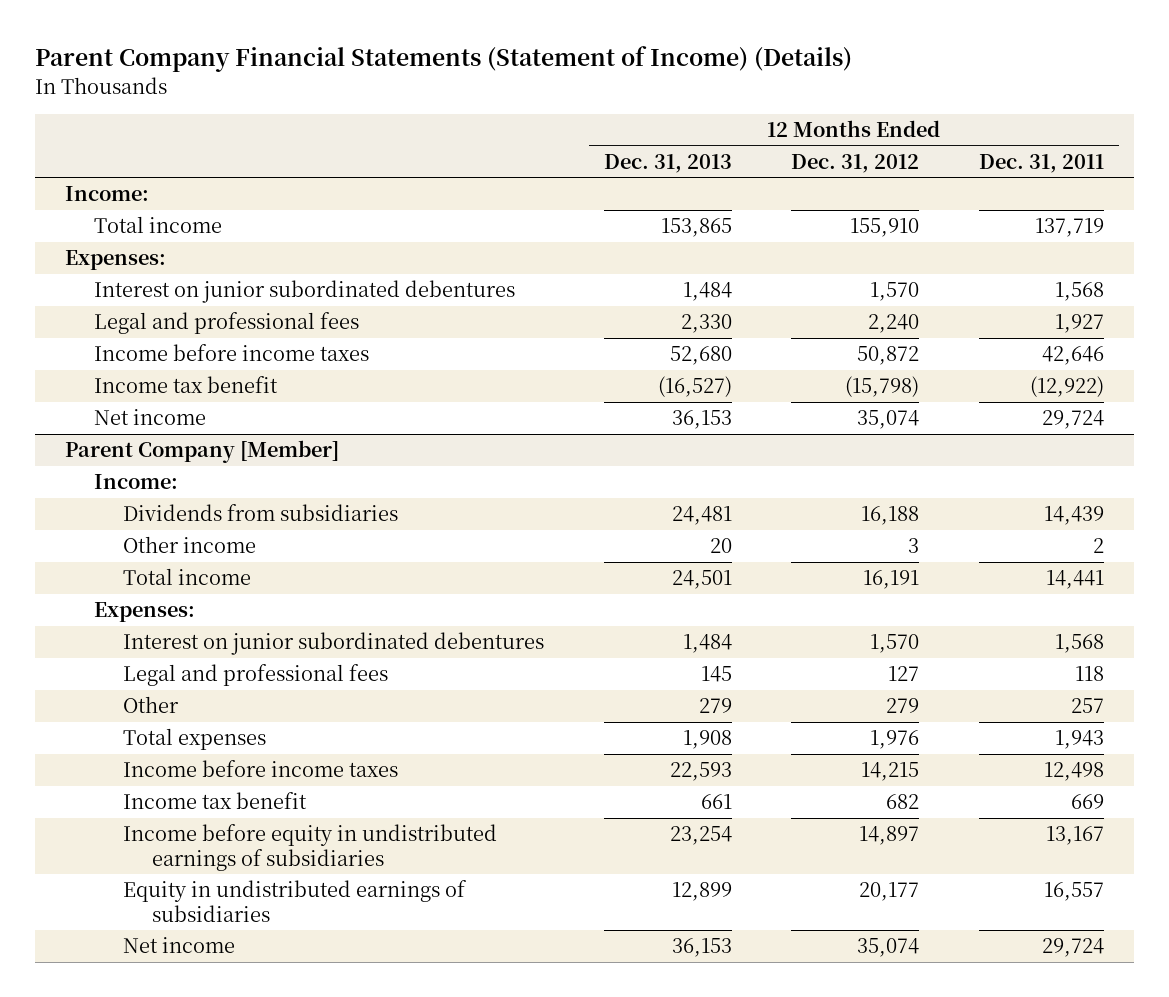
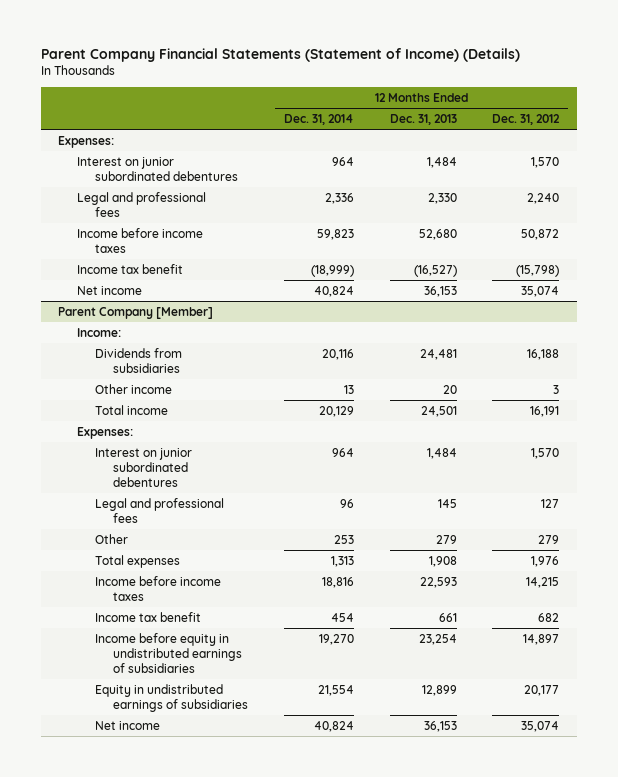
[978,153,1104,173] Dec. 31, 2011 -> none
none -> [283,114,354,126] Dec. 31, 2014
[65,186,150,202] Income: -> none
[93,216,222,234] Total income -> none

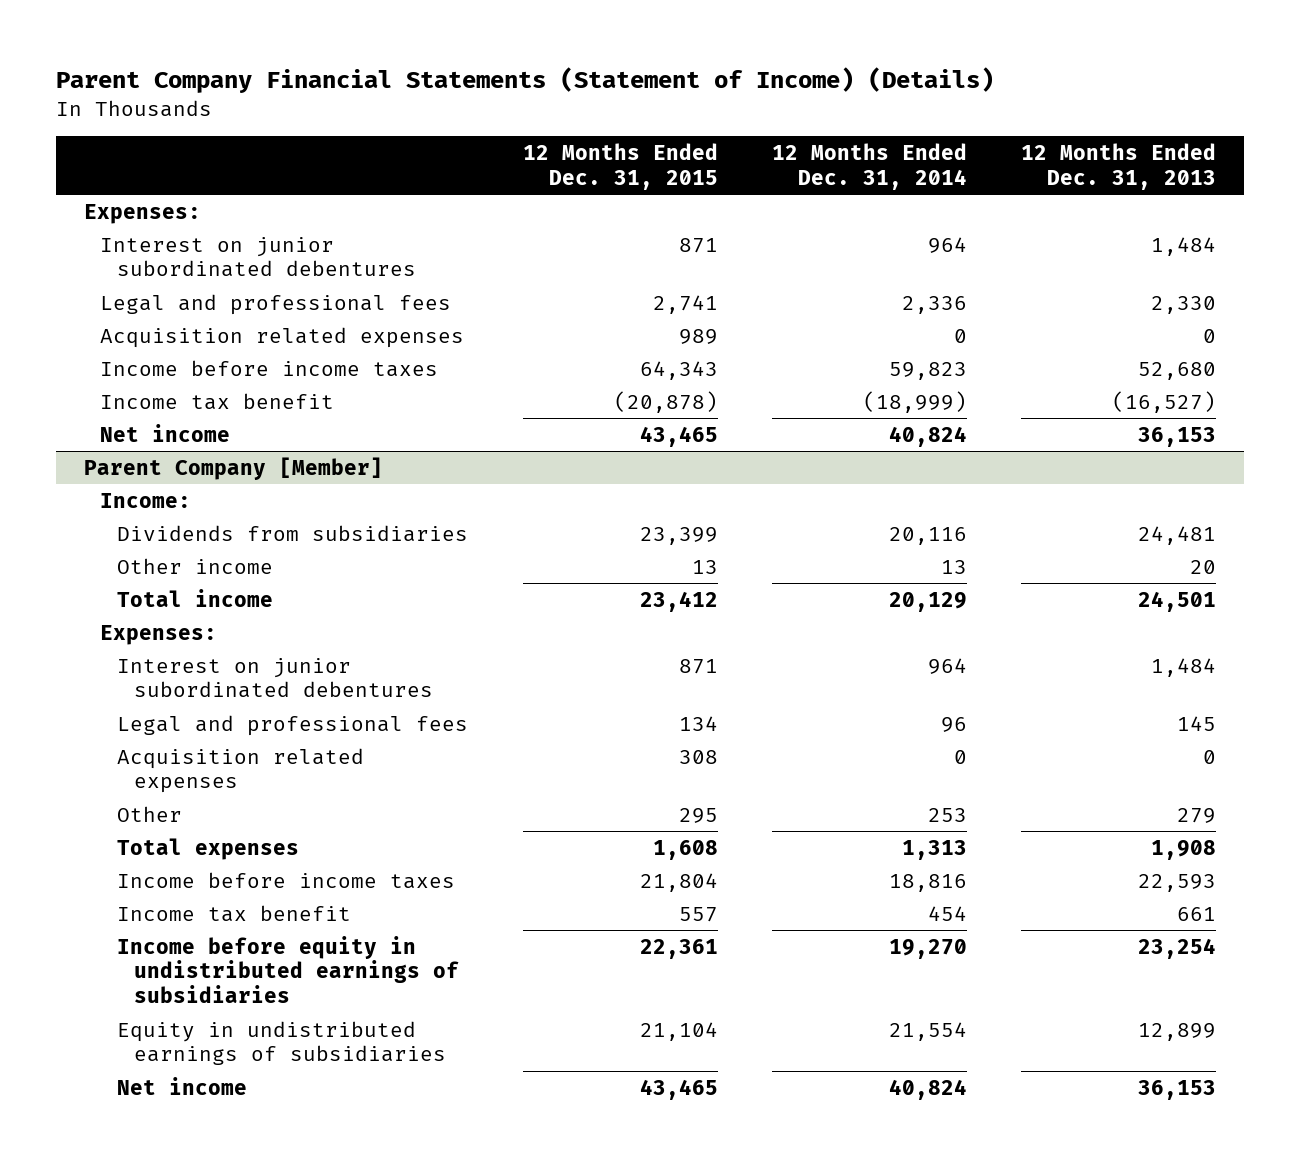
[492,114,561,126] Dec. 31, 2012 -> none
none -> [522,143,718,190] 12 Months Ended Dec. 31, 2015
none -> [100,326,465,348] Acquisition related expenses
none -> [117,747,365,794] Acquisition related expenses

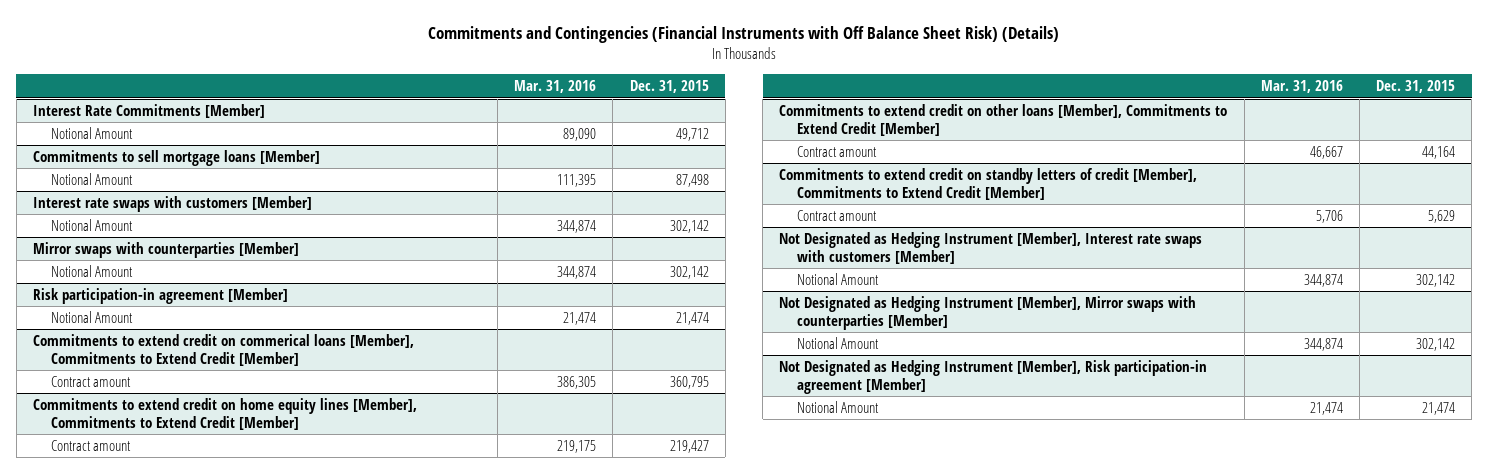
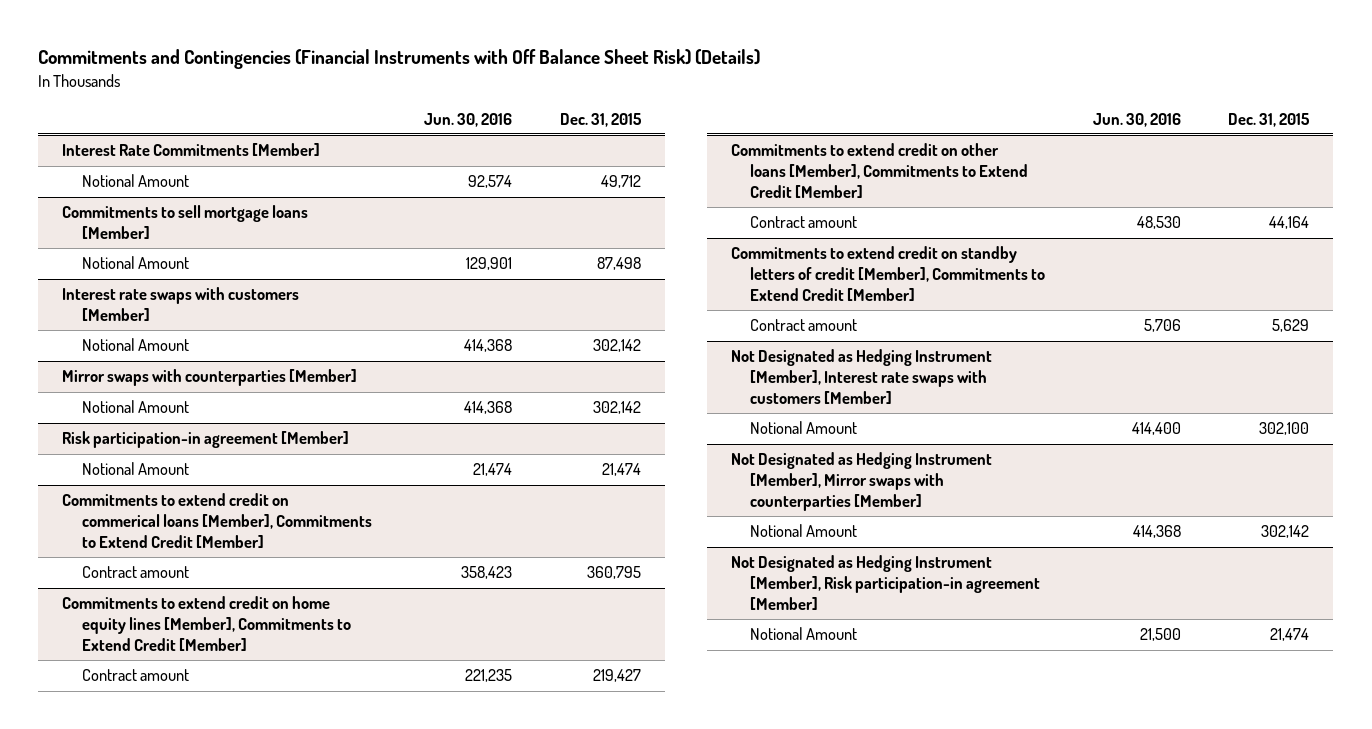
[514,80,597,94] Mar. 31, 2016 -> none
none -> [424,112,513,127] Jun. 30, 2016
[1416,273,1456,287] 302,142 -> [1259,422,1310,436] 302,100

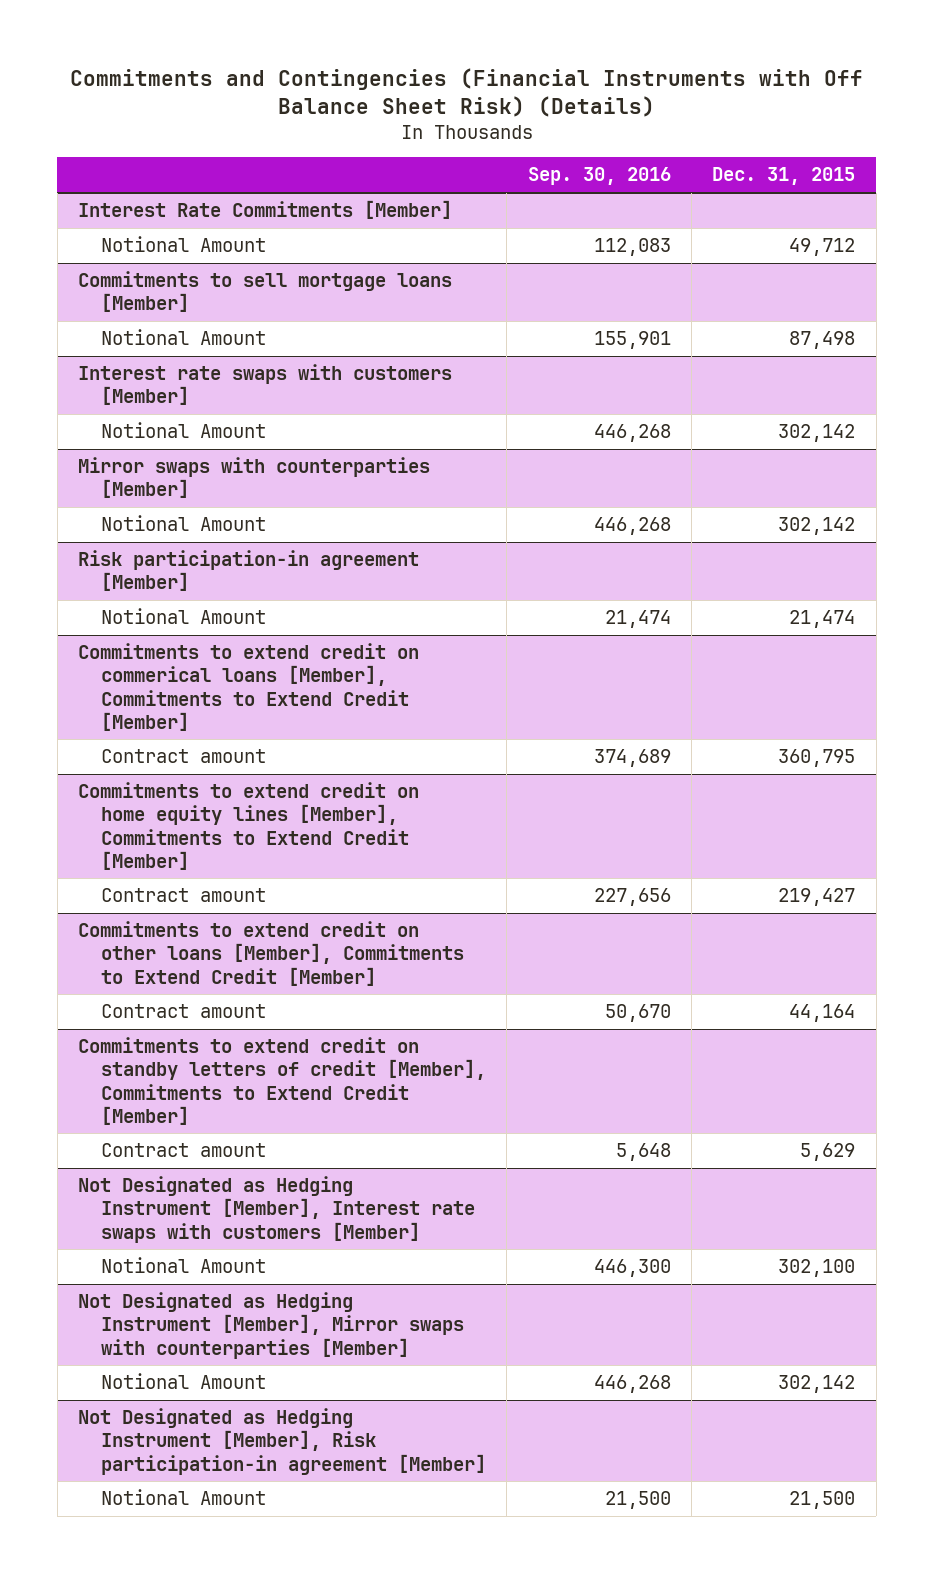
[424,112,513,127] Jun. 30, 2016 -> none
none -> [527,167,671,186] Sep. 30, 2016
[1270,628,1310,642] 21,474 -> [789,1491,856,1510] 21,500

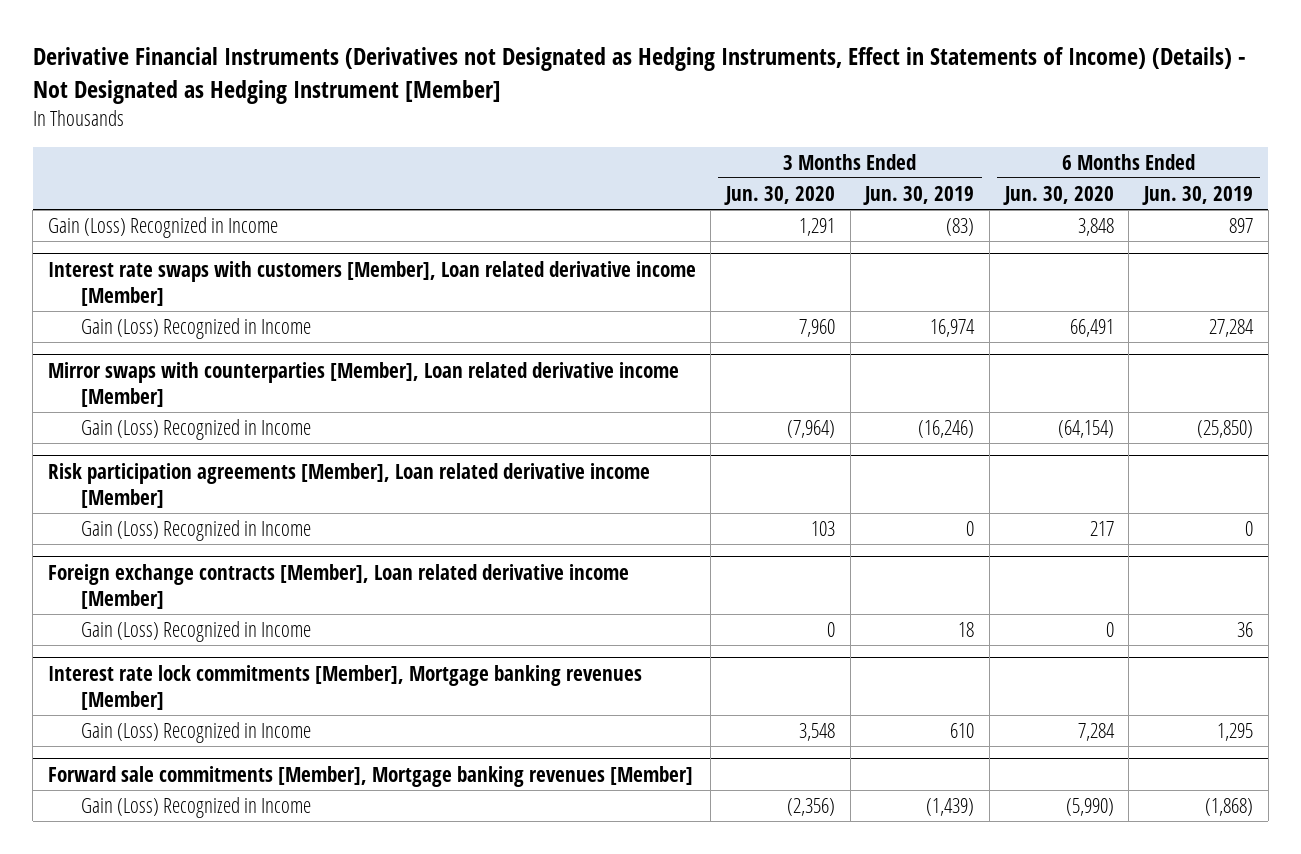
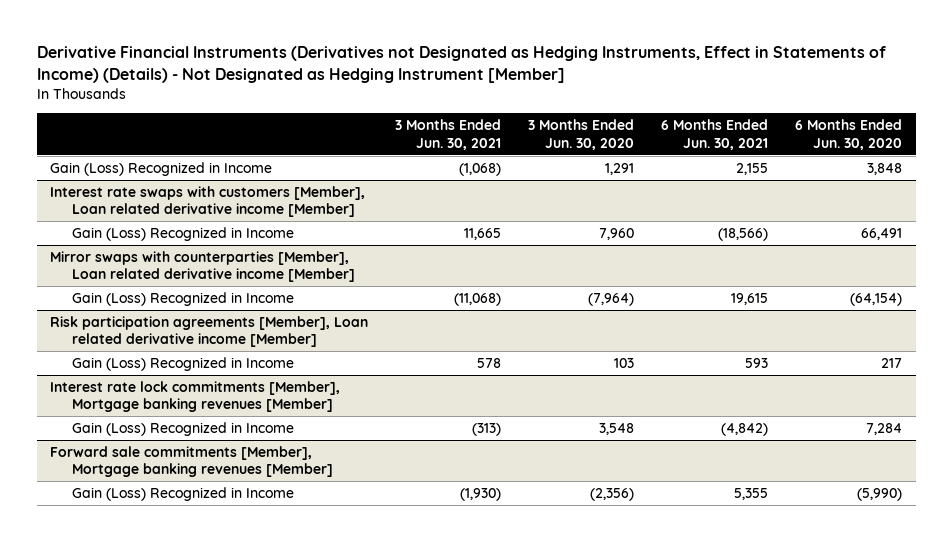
[863,185,975,205] Jun. 30, 2019 -> none
[1141,185,1253,205] Jun. 30, 2019 -> none
none -> [395,119,502,150] 3 Months Ended Jun. 30, 2021
none -> [661,119,769,150] 6 Months Ended Jun. 30, 2021
[47,563,629,609] Foreign exchange contracts [Member], Loan related derivative income [Member] -> none
[81,621,312,643] Gain (Loss) Recognized in Income -> none

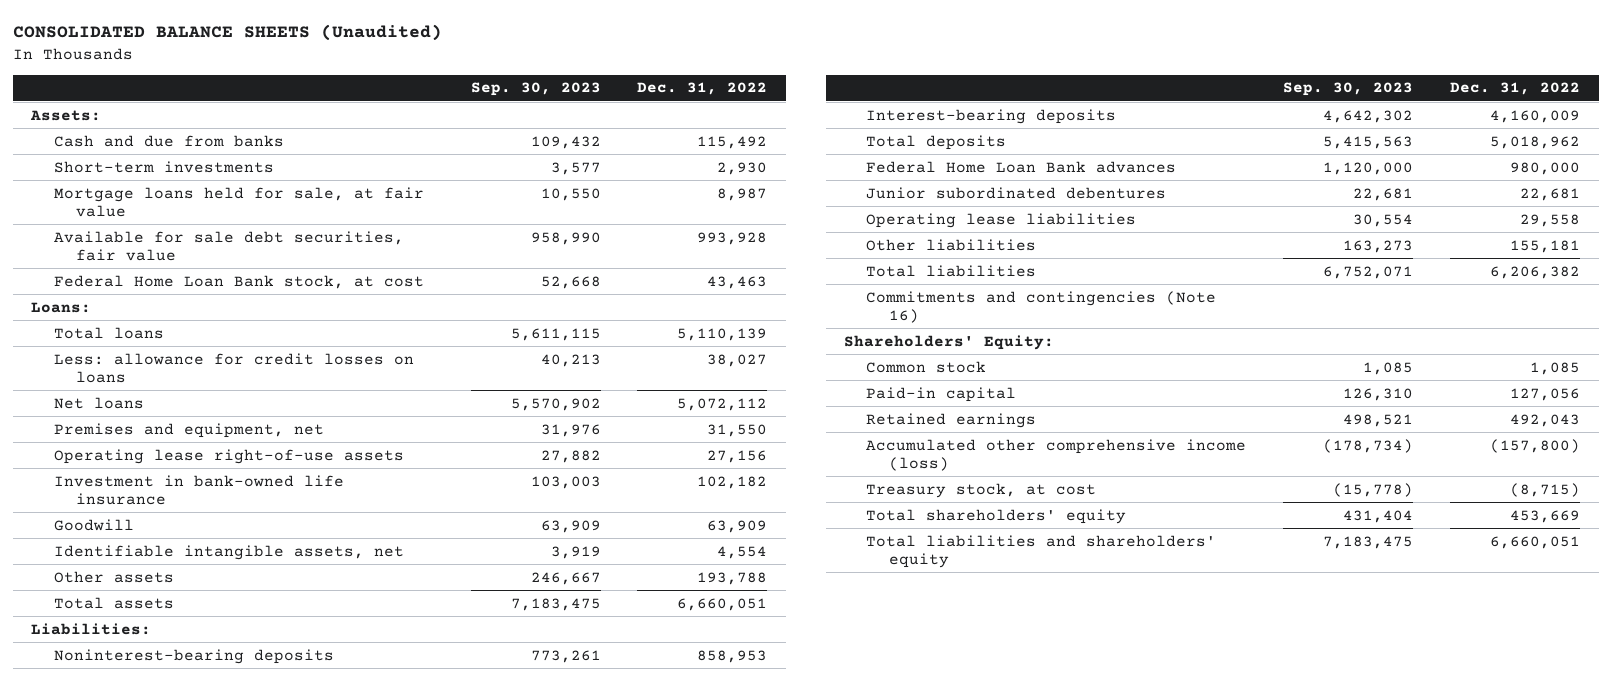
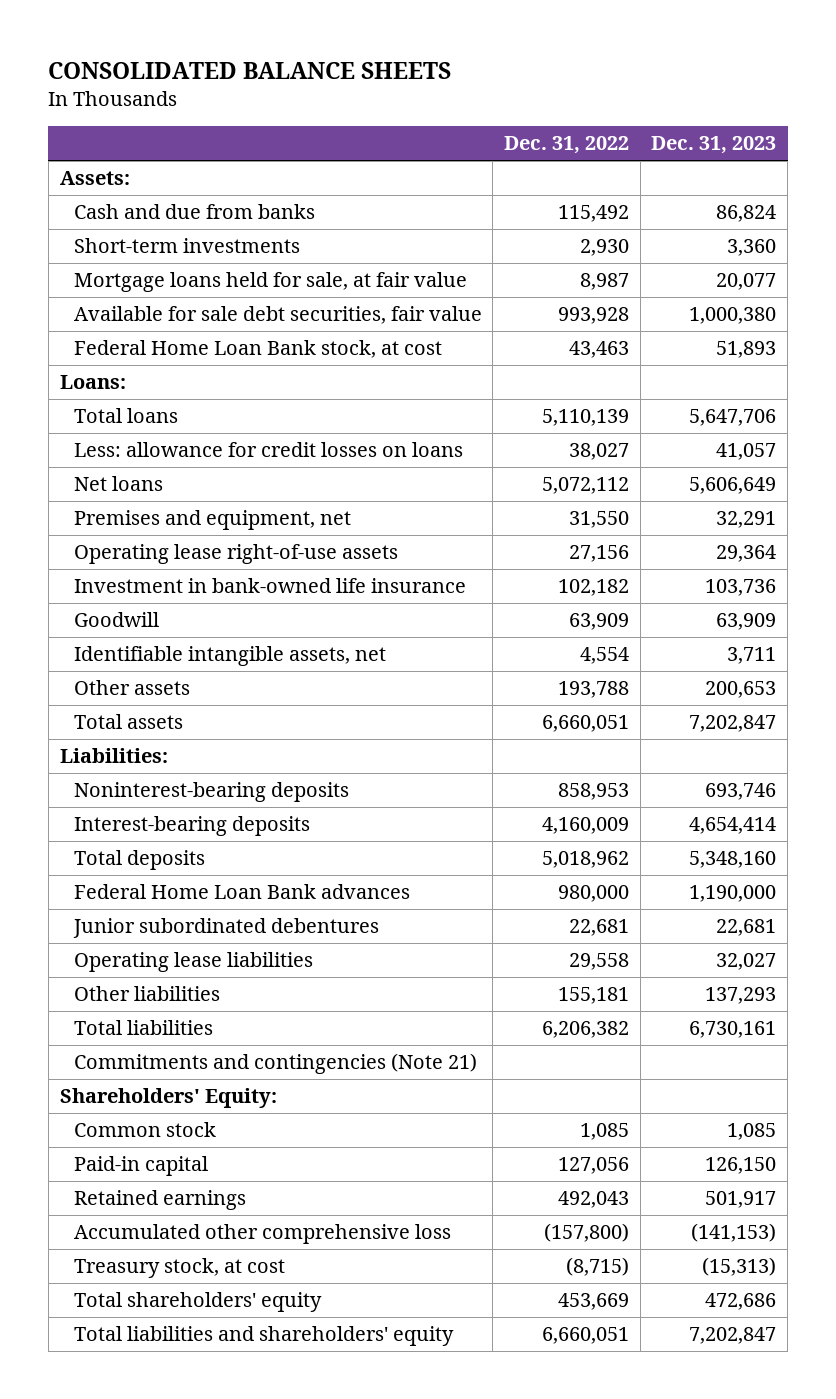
[12,24,442,42] CONSOLIDATED BALANCE SHEETS (Unaudited) -> [48,62,452,80] CONSOLIDATED BALANCE SHEETS
[470,82,601,97] Sep. 30, 2023 -> none
none -> [651,135,777,154] Dec. 31, 2023
[866,290,1217,323] Commitments and contingencies (Note 16) -> [73,1053,477,1075] Commitments and contingencies (Note 21)
[866,438,1247,471] Accumulated other comprehensive income (loss) -> [73,1224,451,1245] Accumulated other comprehensive loss

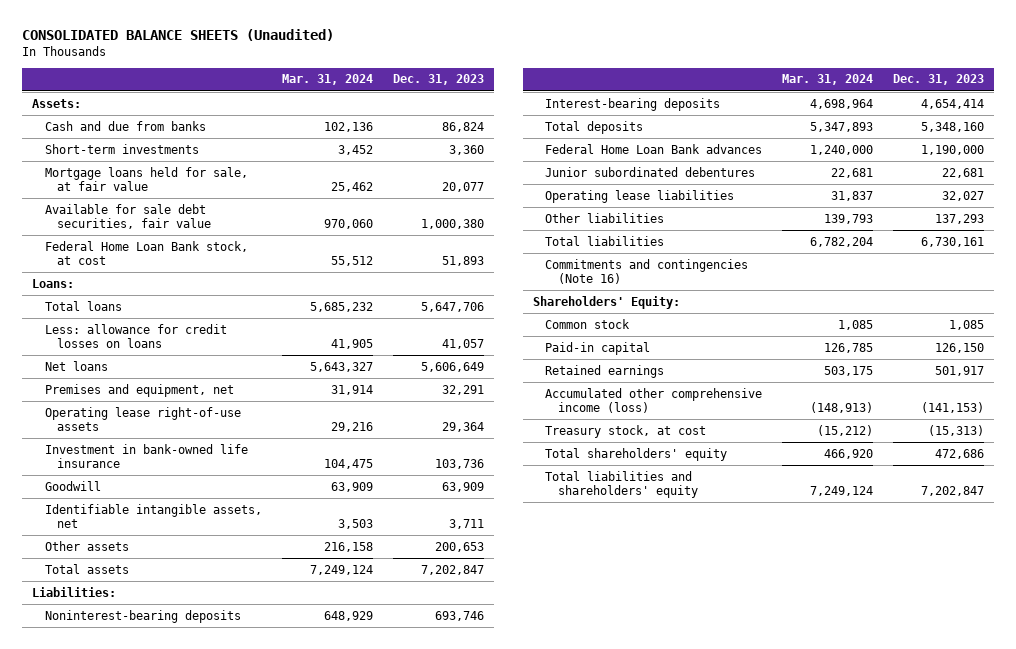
[48,62,452,80] CONSOLIDATED BALANCE SHEETS -> [22,29,335,42] CONSOLIDATED BALANCE SHEETS (Unaudited)
[504,135,630,154] Dec. 31, 2022 -> none
none -> [281,74,373,86] Mar. 31, 2024
[73,1053,477,1075] Commitments and contingencies (Note 21) -> [545,258,749,285] Commitments and contingencies (Note 16)
[73,1224,451,1245] Accumulated other comprehensive loss -> [545,387,763,414] Accumulated other comprehensive income (loss)

